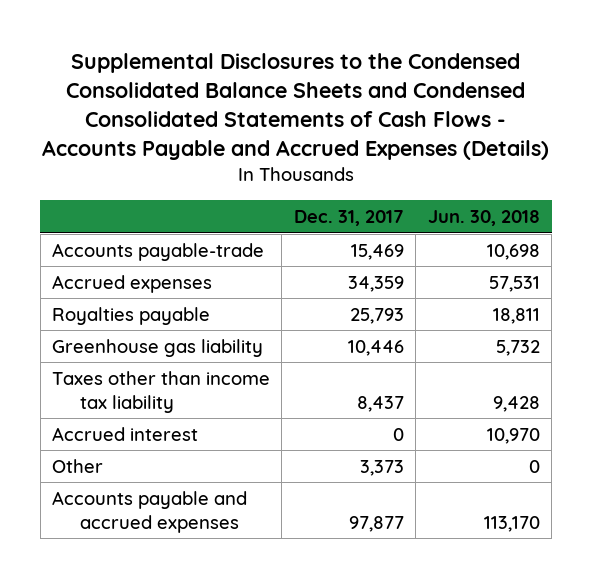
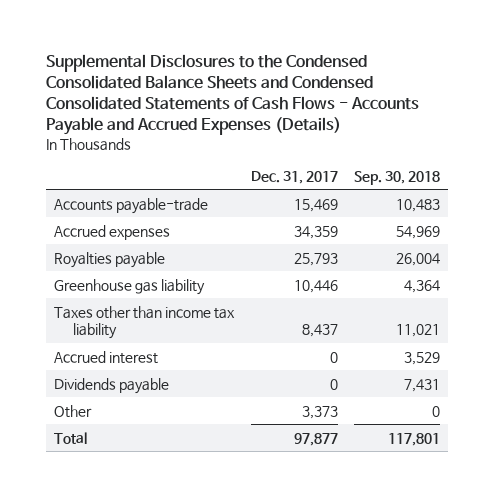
[427,209,540,226] Jun. 30, 2018 -> none
none -> [353,170,440,185] Sep. 30, 2018
none -> [54,377,170,394] Dividends payable
[51,490,247,533] Accounts payable and accrued expenses -> [54,431,88,444] Total

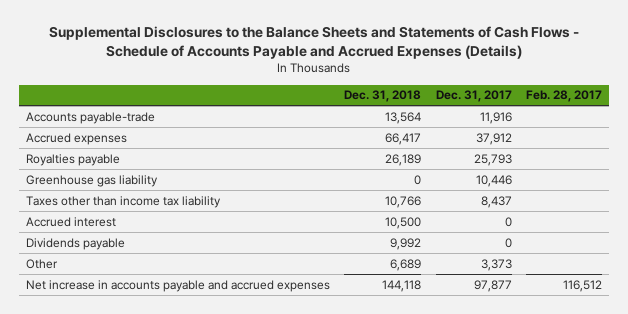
[45,53,419,136] Supplemental Disclosures to the Condensed Consolidated Balance Sheets and Condensed Consolidated Statements of Cash Flows - Accounts Payable and Accrued Expenses (Details) -> [48,26,579,60] Supplemental Disclosures to the Balance Sheets and Statements of Cash Flows - Schedule of Accounts Payable and Accrued Expenses (Details)
[353,170,440,185] Sep. 30, 2018 -> none
none -> [344,90,422,103] Dec. 31, 2018
none -> [525,90,602,103] Feb. 28, 2017
[293,198,338,212] 15,469 -> [479,111,512,124] 11,916
[293,225,338,239] 34,359 -> [475,132,512,145] 37,912
[54,431,88,444] Total -> [25,279,330,292] Net increase in accounts payable and accrued expenses

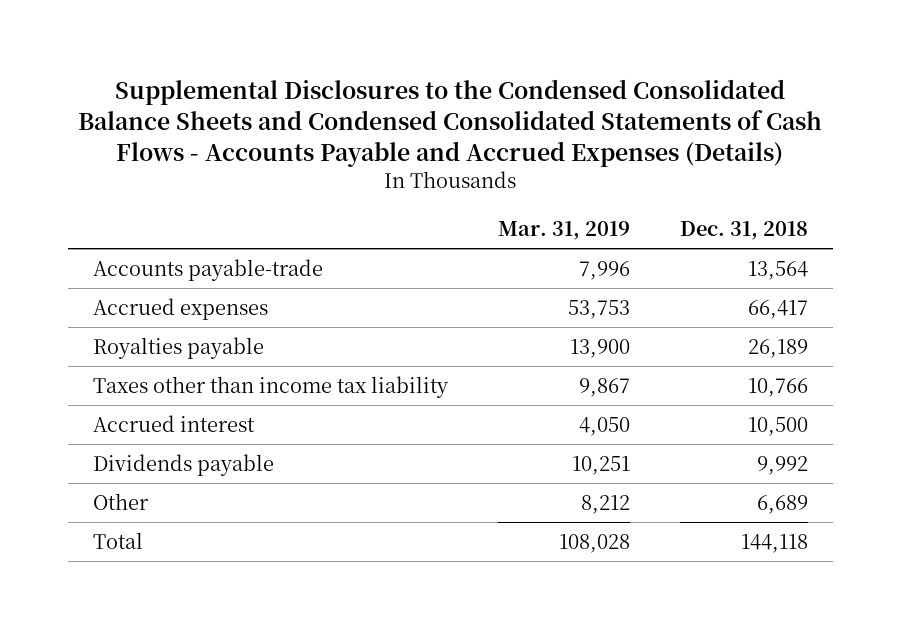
[48,26,579,60] Supplemental Disclosures to the Balance Sheets and Statements of Cash Flows - Schedule of Accounts Payable and Accrued Expenses (Details) -> [78,78,823,168] Supplemental Disclosures to the Condensed Consolidated Balance Sheets and Condensed Consolidated Statements of Cash Flows - Accounts Payable and Accrued Expenses (Details)
[435,90,512,103] Dec. 31, 2017 -> none
[525,90,602,103] Feb. 28, 2017 -> none
none -> [497,220,630,240] Mar. 31, 2019
[25,174,158,187] Greenhouse gas liability -> none
[25,279,330,292] Net increase in accounts payable and accrued expenses -> [92,532,143,550] Total

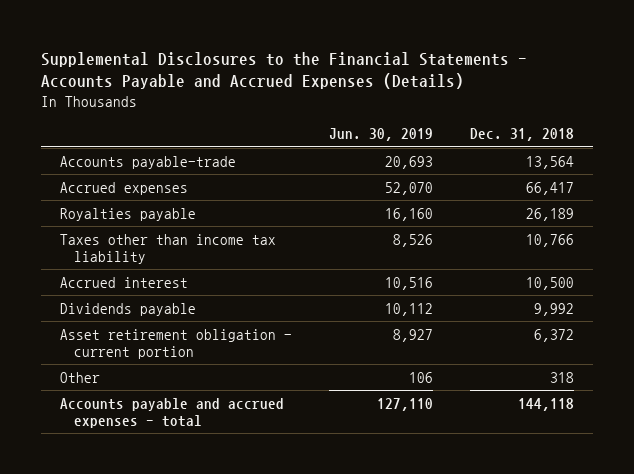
[78,78,823,168] Supplemental Disclosures to the Condensed Consolidated Balance Sheets and Condensed Consolidated Statements of Cash Flows - Accounts Payable and Accrued Expenses (Details) -> [41,51,528,90] Supplemental Disclosures to the Financial Statements - Accounts Payable and Accrued Expenses (Details)
[497,220,630,240] Mar. 31, 2019 -> none
none -> [329,128,434,142] Jun. 30, 2019
none -> [59,328,292,359] Asset retirement obligation - current portion
[757,495,809,515] 6,689 -> [550,371,575,383] 318
[92,532,143,550] Total -> [59,397,284,428] Accounts payable and accrued expenses - total

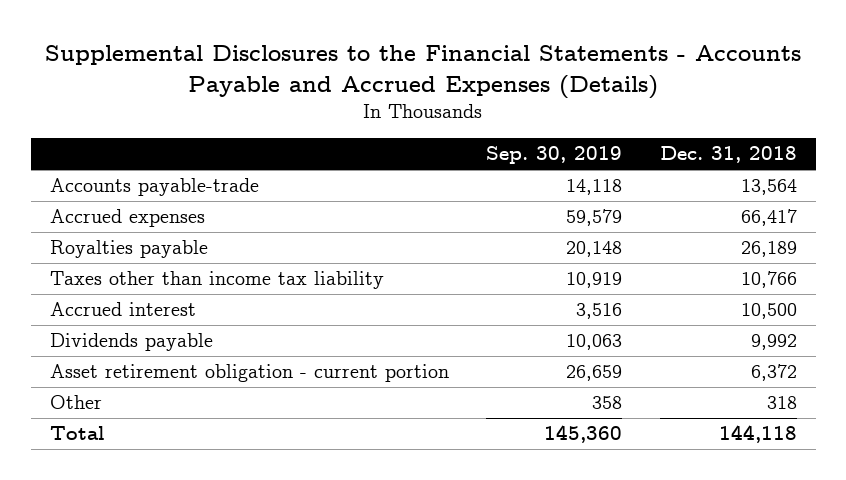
[329,128,434,142] Jun. 30, 2019 -> none
none -> [486,146,623,165] Sep. 30, 2019
[59,397,284,428] Accounts payable and accrued expenses - total -> [49,426,105,441] Total

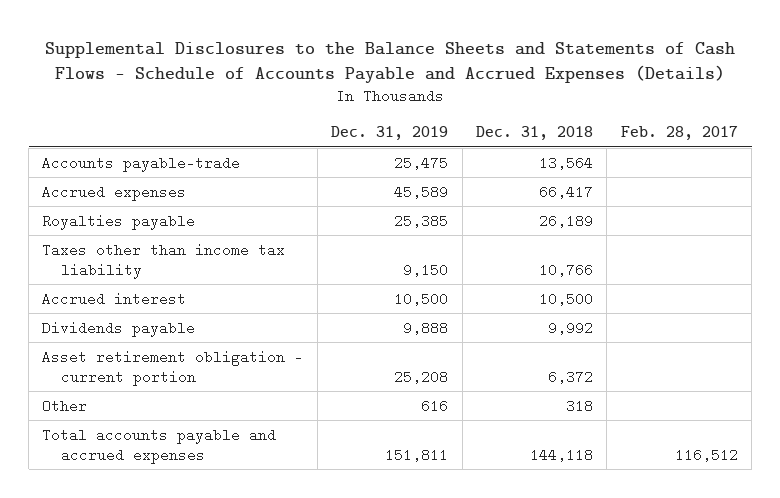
[45,45,802,99] Supplemental Disclosures to the Financial Statements - Accounts Payable and Accrued Expenses (Details) -> [45,41,736,84] Supplemental Disclosures to the Balance Sheets and Statements of Cash Flows - Schedule of Accounts Payable and Accrued Expenses (Details)
[486,146,623,165] Sep. 30, 2019 -> none
none -> [331,126,449,141] Dec. 31, 2019
none -> [620,126,738,141] Feb. 28, 2017
[49,426,105,441] Total -> [42,427,277,464] Total accounts payable and accrued expenses

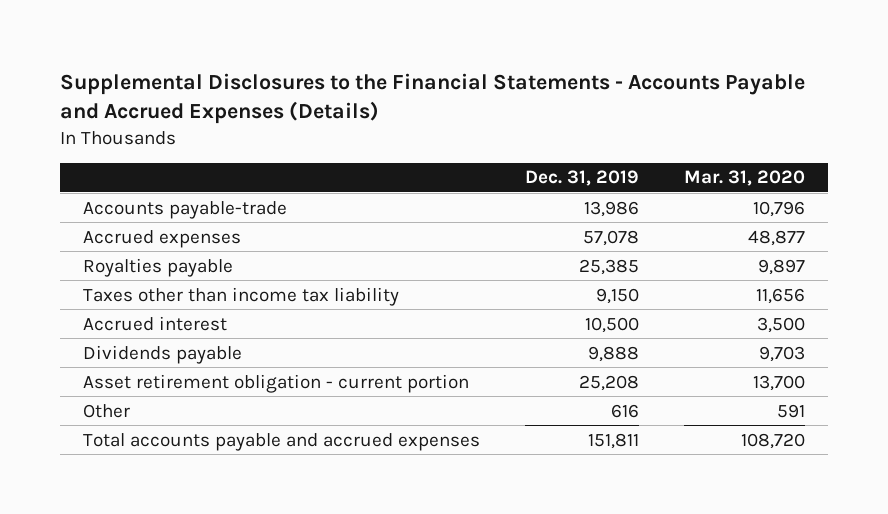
[45,41,736,84] Supplemental Disclosures to the Balance Sheets and Statements of Cash Flows - Schedule of Accounts Payable and Accrued Expenses (Details) -> [60,73,806,125] Supplemental Disclosures to the Financial Statements - Accounts Payable and Accrued Expenses (Details)
[475,126,593,141] Dec. 31, 2018 -> none
[620,126,738,141] Feb. 28, 2017 -> none
none -> [684,170,806,187] Mar. 31, 2020
[394,155,449,170] 25,475 -> [584,200,640,217] 13,986
[394,184,449,199] 45,589 -> [583,229,640,246] 57,078

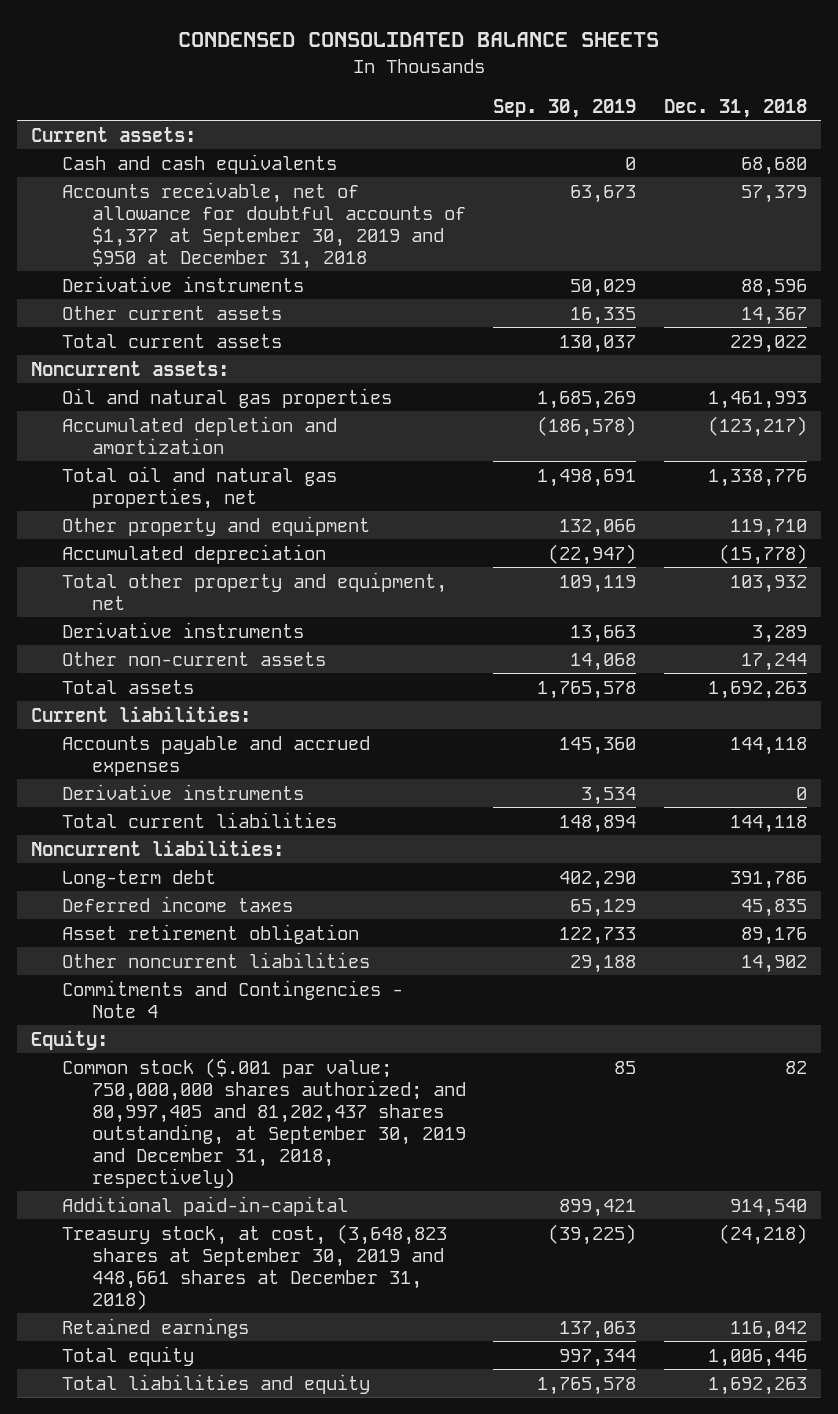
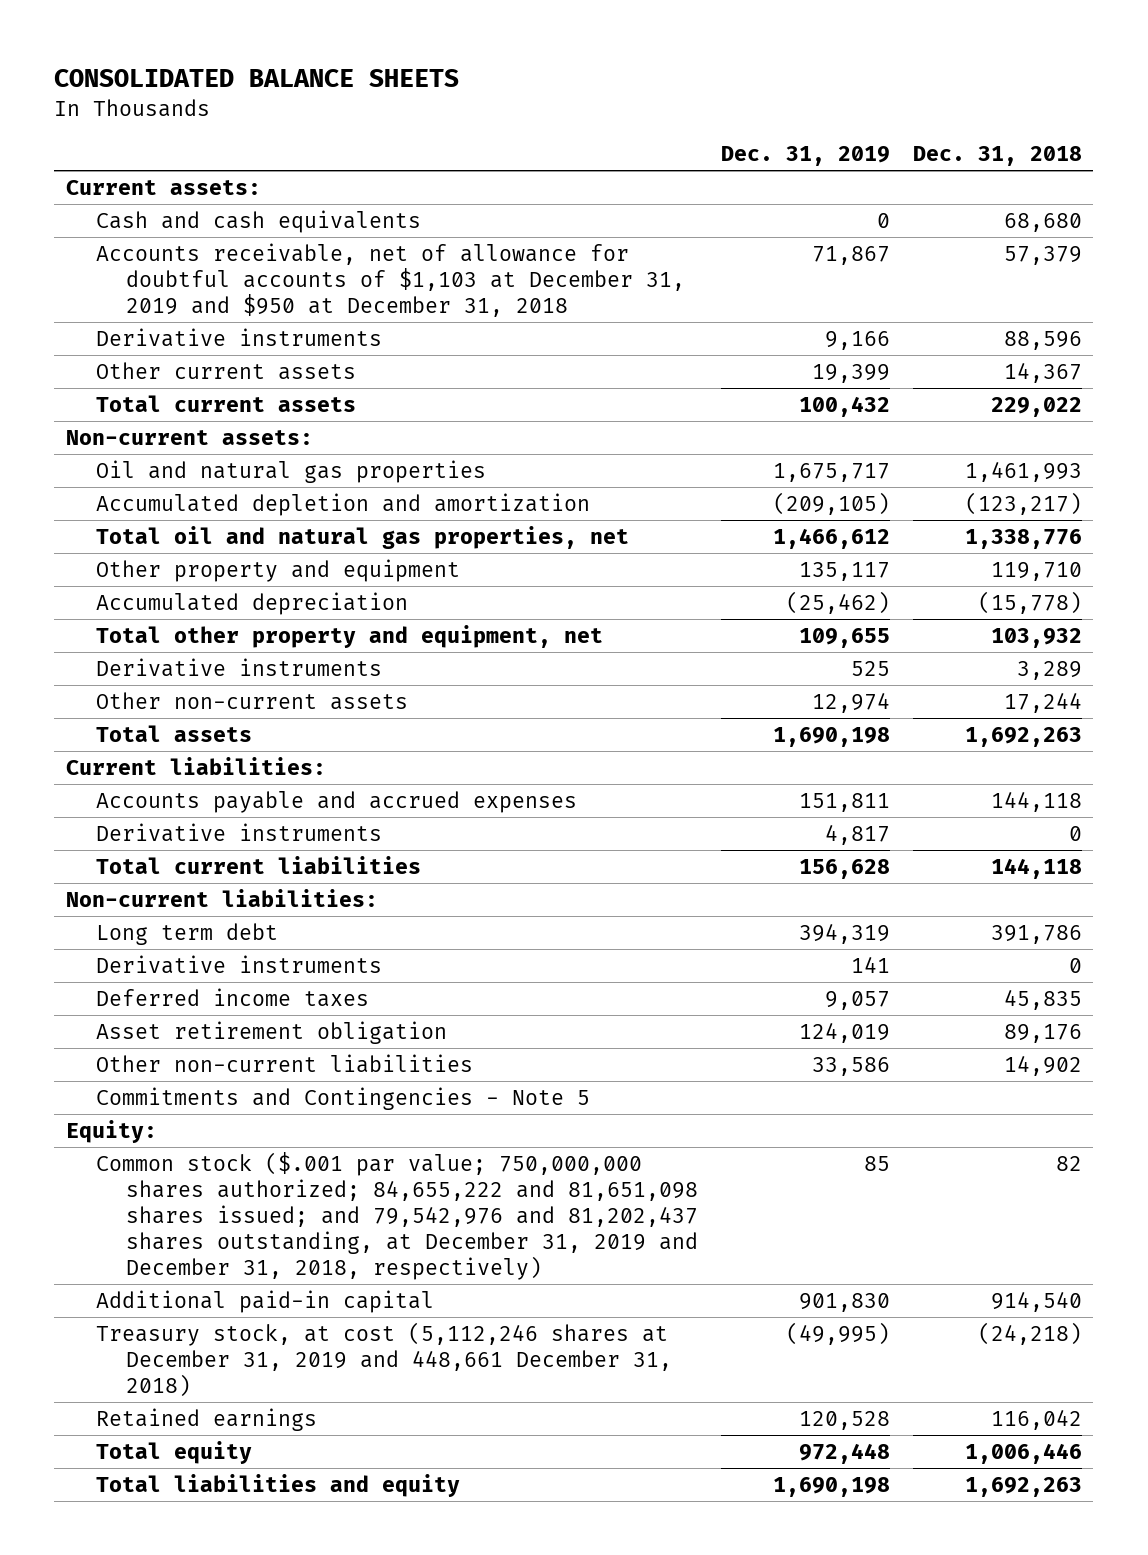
[178,32,660,48] CONDENSED CONSOLIDATED BALANCE SHEETS -> [54,69,460,88] CONSOLIDATED BALANCE SHEETS
[493,98,637,118] Sep. 30, 2019 -> none
none -> [720,146,890,167] Dec. 31, 2019
[61,181,466,269] Accounts receivable, net of allowance for doubtful accounts of $1,377 at September 30, 2019 and $950 at December 31, 2018 -> [95,242,685,317] Accounts receivable, net of allowance for doubtful accounts of $1,103 at December 31, 2019 and $950 at December 31, 2018
[31,360,230,376] Noncurrent assets: -> [65,429,313,445] Non-current assets:
[31,839,285,856] Noncurrent liabilities: -> [65,888,378,907] Non-current liabilities:
[61,869,216,888] Long-term debt -> [95,922,278,945] Long term debt
none -> [95,954,382,974] Derivative instruments
[61,951,370,968] Other noncurrent liabilities -> [95,1053,473,1073] Other non-current liabilities
[61,979,403,1018] Commitments and Contingencies - Note 4 -> [95,1086,590,1110] Commitments and Contingencies - Note 5
[61,1057,466,1189] Common stock ($.001 par value; 750,000,000 shares authorized; and 80,997,405 and 81,202,437 shares outstanding, at September 30, 2019 and December 31, 2018, respectively) -> [95,1151,698,1280] Common stock ($.001 par value; 750,000,000 shares authorized; 84,655,222 and 81,651,098 shares issued; and 79,542,976 and 81,202,437 shares outstanding, at December 31, 2019 and December 31, 2018, respectively)
[61,1195,348,1216] Additional paid-in-capital -> [95,1289,434,1313] Additional paid-in capital
[61,1223,447,1310] Treasury stock, at cost, (3,648,823 shares at September 30, 2019 and 448,661 shares at December 31, 2018) -> [95,1321,672,1397] Treasury stock, at cost (5,112,246 shares at December 31, 2019 and 448,661 December 31, 2018)

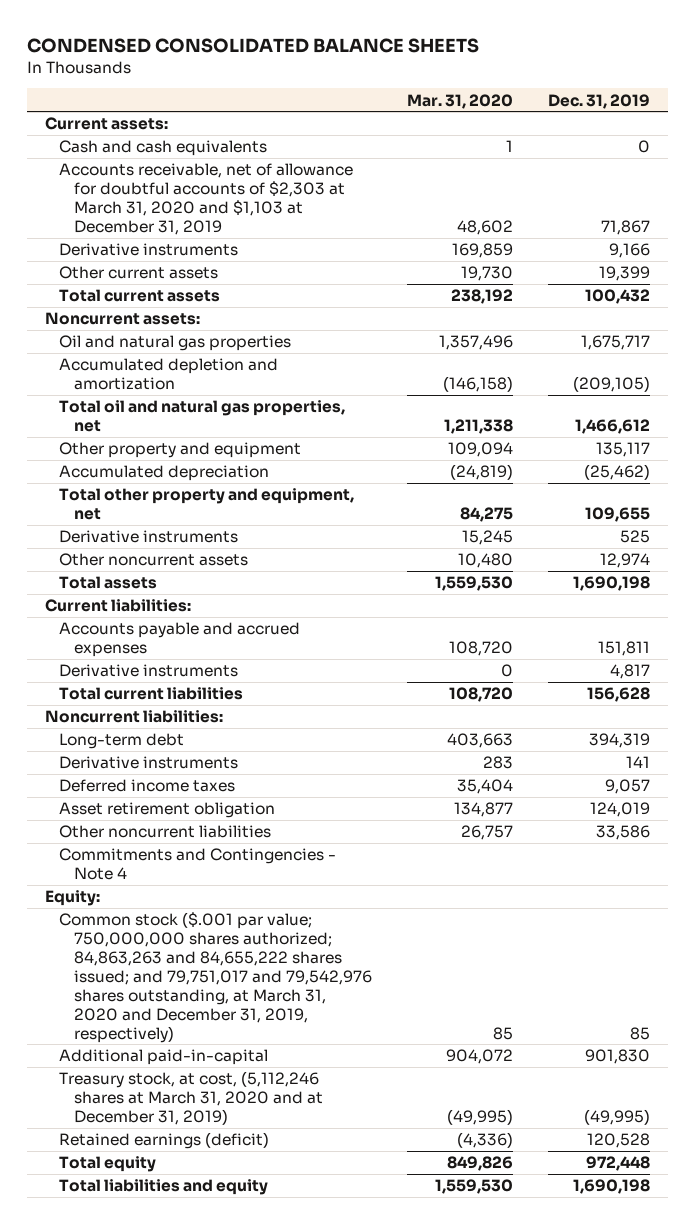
[54,69,460,88] CONSOLIDATED BALANCE SHEETS -> [27,37,480,53] CONDENSED CONSOLIDATED BALANCE SHEETS
[912,146,1082,167] Dec. 31, 2018 -> none
none -> [406,93,513,109] Mar. 31, 2020
[95,242,685,317] Accounts receivable, net of allowance for doubtful accounts of $1,103 at December 31, 2019 and $950 at December 31, 2018 -> [59,163,354,235] Accounts receivable, net of allowance for doubtful accounts of $2,303 at March 31, 2020 and $1,103 at December 31, 2019
[65,429,313,445] Non-current assets: -> [44,312,200,326] Noncurrent assets:
[95,691,408,710] Other non-current assets -> [59,553,249,567] Other noncurrent assets
[65,888,378,907] Non-current liabilities: -> [44,710,223,724] Noncurrent liabilities:
[95,922,278,945] Long term debt -> [59,733,185,750] Long-term debt
[95,1053,473,1073] Other non-current liabilities -> [59,825,272,839] Other noncurrent liabilities
[95,1086,590,1110] Commitments and Contingencies - Note 5 -> [59,848,337,881] Commitments and Contingencies - Note 4
[95,1151,698,1280] Common stock ($.001 par value; 750,000,000 shares authorized; 84,655,222 and 81,651,098 shares issued; and 79,542,976 and 81,202,437 shares outstanding, at December 31, 2019 and December 31, 2018, respectively) -> [59,912,372,1043] Common stock ($.001 par value; 750,000,000 shares authorized; 84,863,263 and 84,655,222 shares issued; and 79,751,017 and 79,542,976 shares outstanding, at March 31, 2020 and December 31, 2019, respectively)
[95,1289,434,1313] Additional paid-in capital -> [59,1049,269,1066] Additional paid-in-capital
[95,1321,672,1397] Treasury stock, at cost (5,112,246 shares at December 31, 2019 and 448,661 December 31, 2018) -> [59,1071,323,1126] Treasury stock, at cost, (5,112,246 shares at March 31, 2020 and at December 31, 2019)
[95,1407,317,1431] Retained earnings -> [59,1132,270,1150] Retained earnings (deficit)

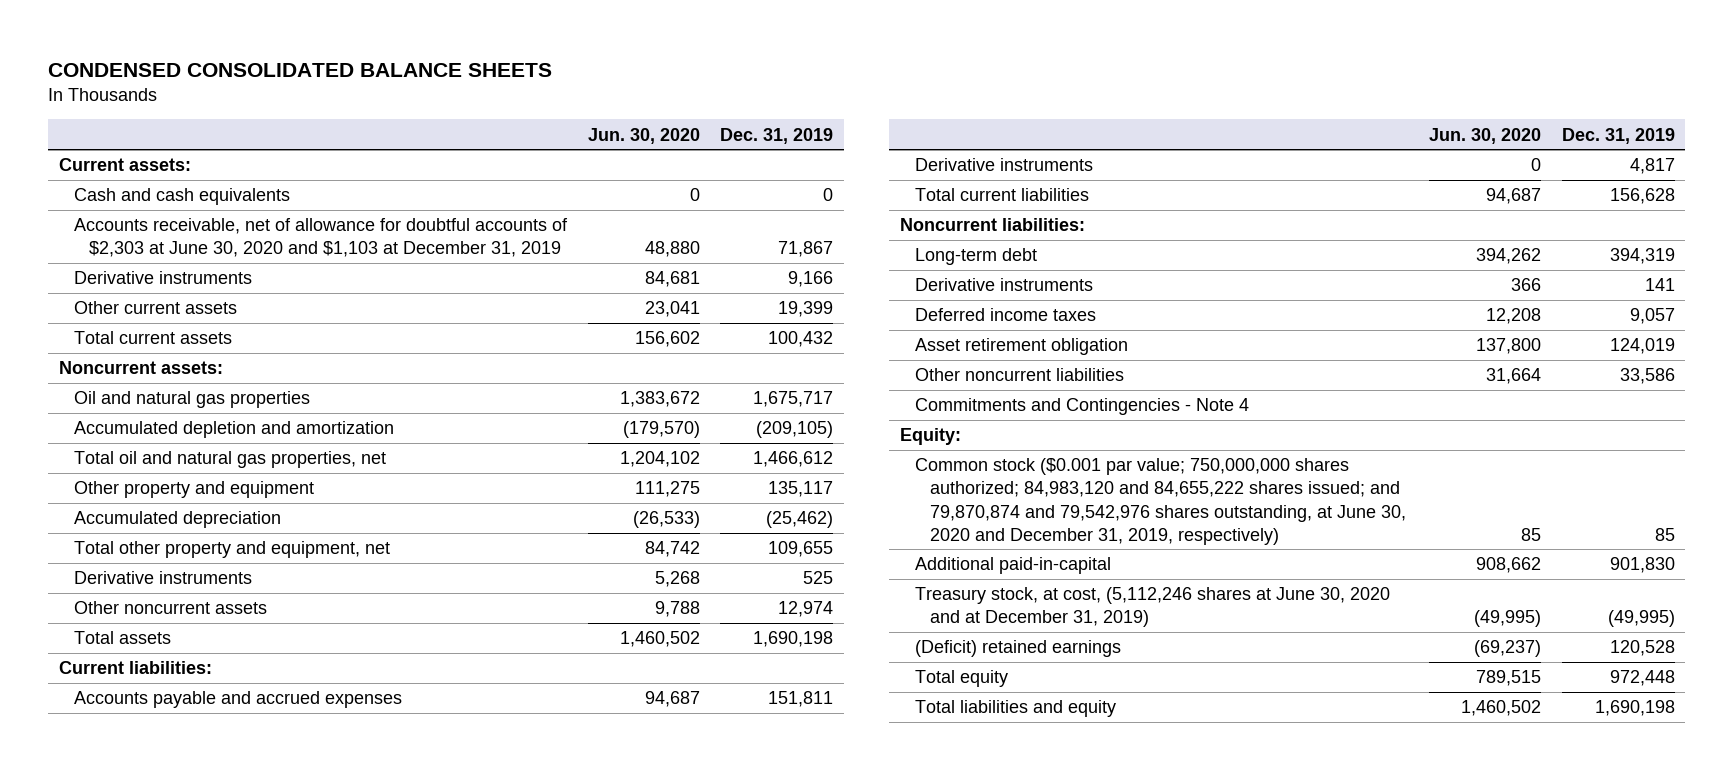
[406,93,513,109] Mar. 31, 2020 -> none
none -> [587,127,700,144] Jun. 30, 2020
[59,163,354,235] Accounts receivable, net of allowance for doubtful accounts of $2,303 at March 31, 2020 and $1,103 at December 31, 2019 -> [73,218,568,258] Accounts receivable, net of allowance for doubtful accounts of $2,303 at June 30, 2020 and $1,103 at December 31, 2019
[59,912,372,1043] Common stock ($.001 par value; 750,000,000 shares authorized; 84,863,263 and 84,655,222 shares issued; and 79,751,017 and 79,542,976 shares outstanding, at March 31, 2020 and December 31, 2019, respectively) -> [914,458,1406,545] Common stock ($0.001 par value; 750,000,000 shares authorized; 84,983,120 and 84,655,222 shares issued; and 79,870,874 and 79,542,976 shares outstanding, at June 30, 2020 and December 31, 2019, respectively)
[59,1071,323,1126] Treasury stock, at cost, (5,112,246 shares at March 31, 2020 and at December 31, 2019) -> [914,587,1390,628] Treasury stock, at cost, (5,112,246 shares at June 30, 2020 and at December 31, 2019)
[59,1132,270,1150] Retained earnings (deficit) -> [914,640,1121,658] (Deficit) retained earnings

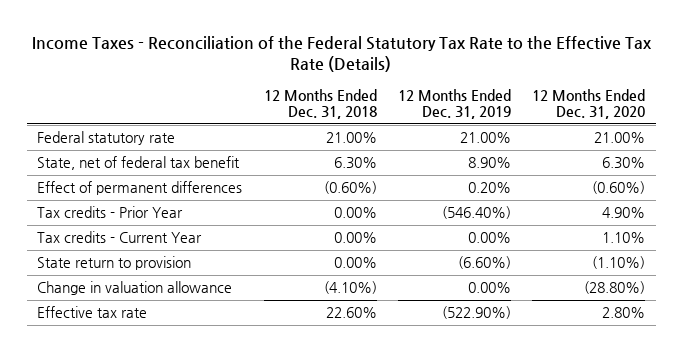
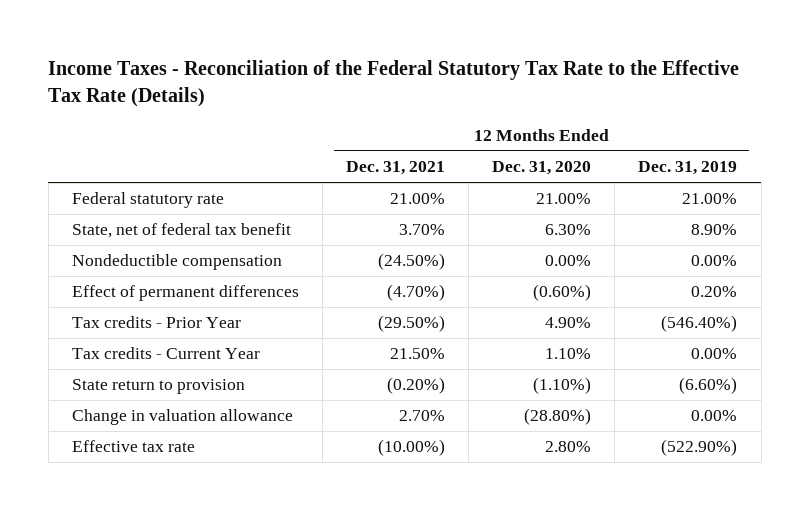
[263,89,377,120] 12 Months Ended Dec. 31, 2018 -> none
none -> [346,161,446,176] Dec. 31, 2021
none -> [72,254,283,271] Nondeductible compensation

